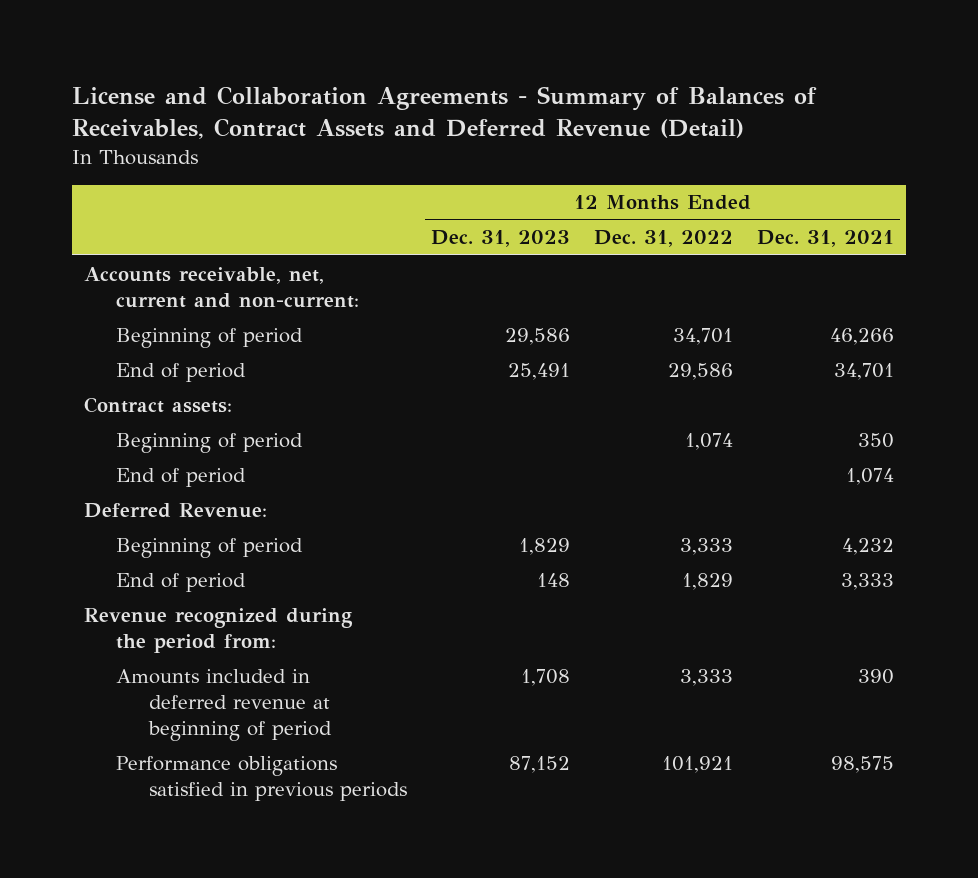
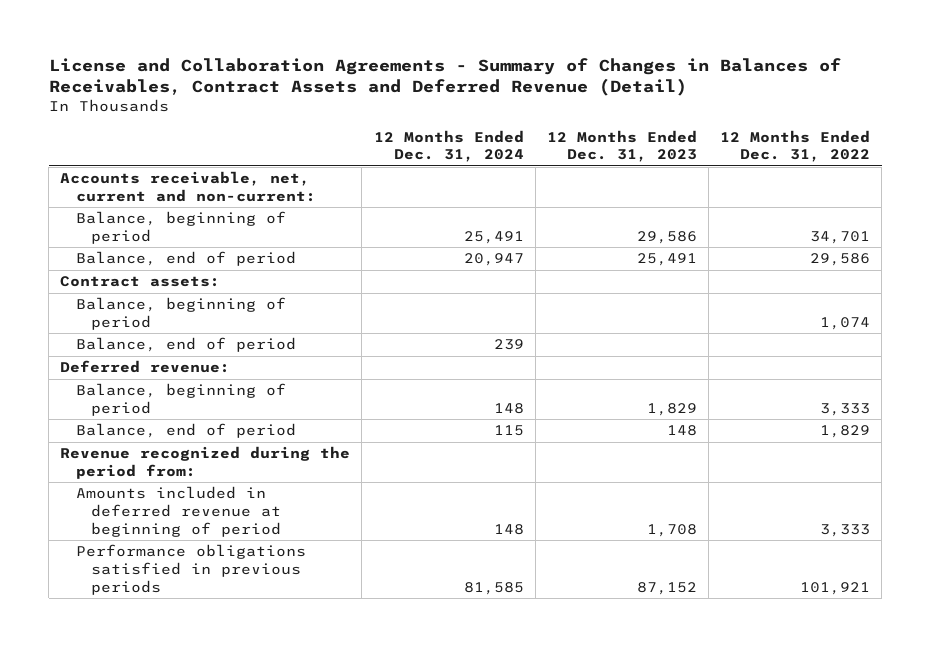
[71,85,817,140] License and Collaboration Agreements - Summary of Balances of Receivables, Contract Assets and Deferred Revenue (Detail) -> [48,57,841,97] License and Collaboration Agreements - Summary of Changes in Balances of Receivables, Contract Assets and Deferred Revenue (Detail)
[757,230,895,248] Dec. 31, 2021 -> none
none -> [373,129,524,163] 12 Months Ended Dec. 31, 2024
[116,327,304,348] Beginning of period -> [75,211,286,244] Balance, beginning of period
[116,362,247,382] End of period -> [75,251,296,267] Balance, end of period
[116,432,304,453] Beginning of period -> [75,297,286,330] Balance, beginning of period
[116,467,247,487] End of period -> [75,337,296,353] Balance, end of period
[83,502,267,518] Deferred Revenue: -> [60,360,231,374] Deferred revenue:
[116,537,304,558] Beginning of period -> [75,383,286,416] Balance, beginning of period
[116,572,247,592] End of period -> [75,423,296,439] Balance, end of period

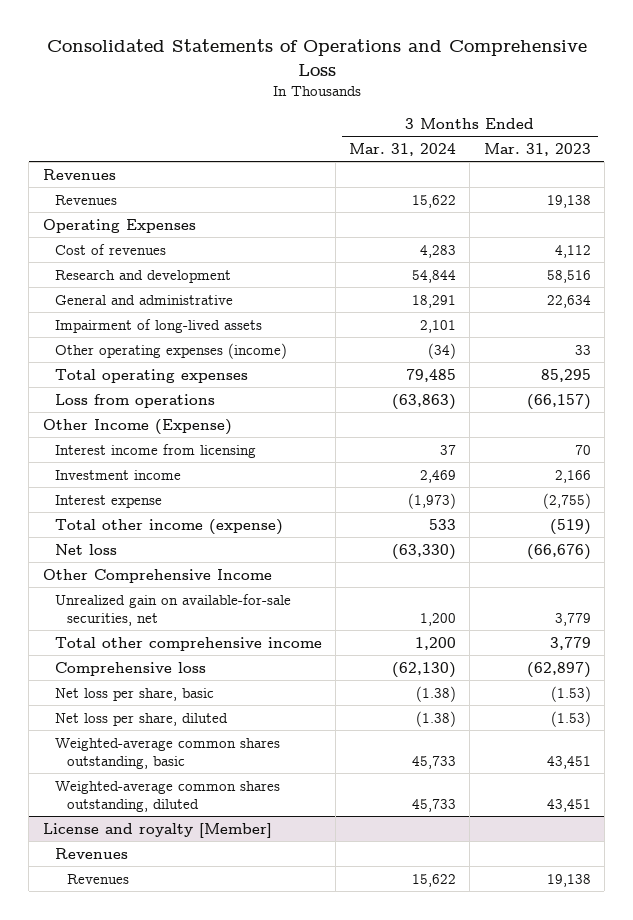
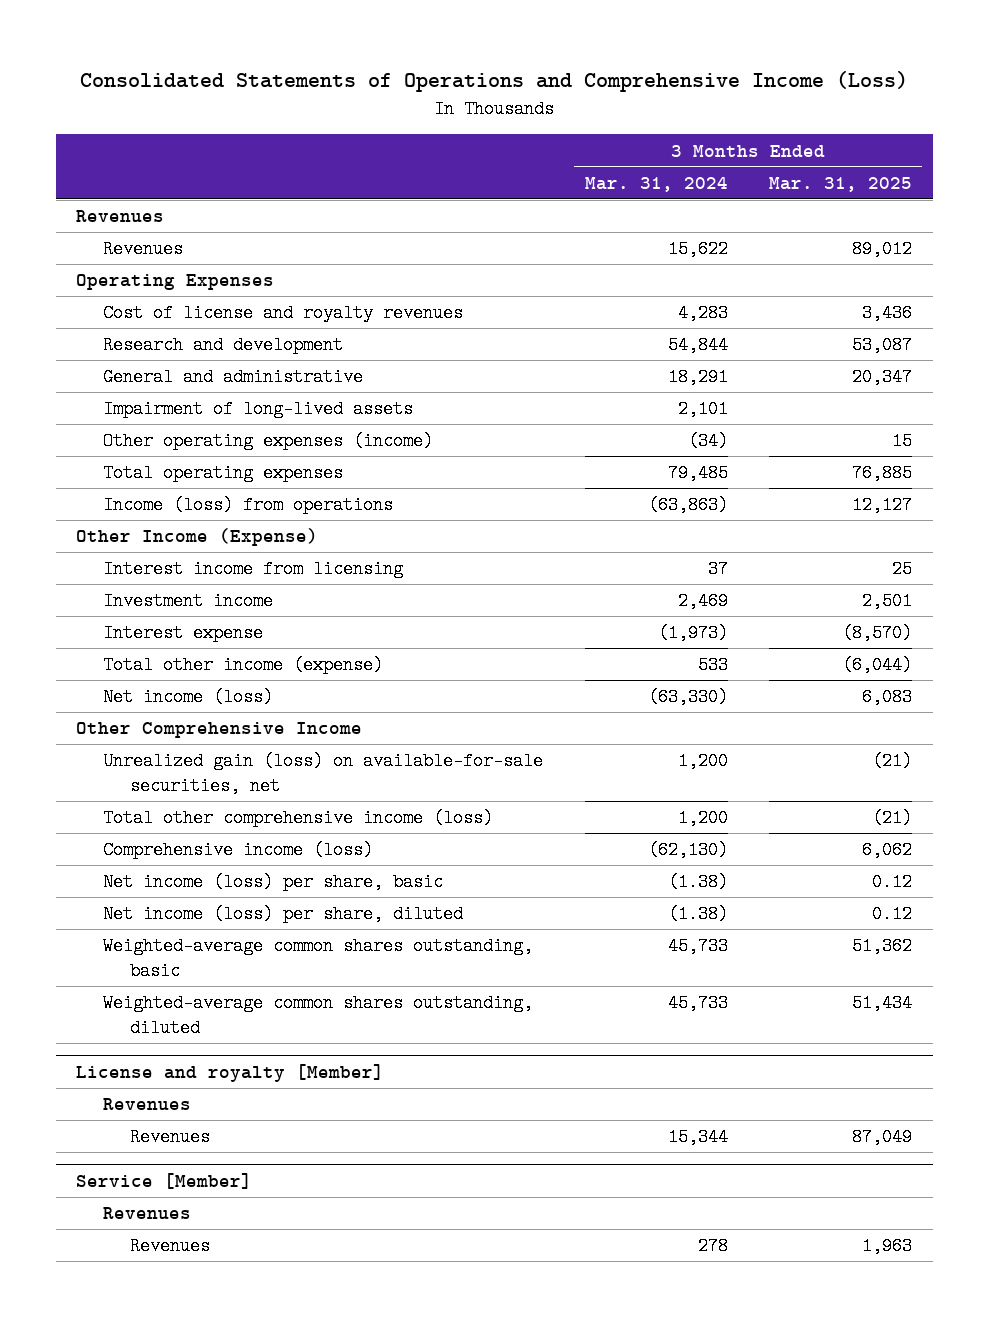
[46,39,587,76] Consolidated Statements of Operations and Comprehensive Loss -> [80,70,909,92] Consolidated Statements of Operations and Comprehensive Income (Loss)
[483,142,591,156] Mar. 31, 2023 -> none
none -> [769,176,913,192] Mar. 31, 2025
[54,243,166,255] Cost of revenues -> [103,304,464,323] Cost of license and royalty revenues
[54,393,215,408] Loss from operations -> [103,496,394,515] Income (loss) from operations
[54,543,117,555] Net loss -> [103,688,274,707] Net income (loss)
[54,593,291,626] Unrealized gain on available-for-sale securities, net -> [103,752,544,796] Unrealized gain (loss) on available-for-sale securities, net
[54,636,322,651] Total other comprehensive income -> [103,809,494,828] Total other comprehensive income (loss)
[54,661,206,676] Comprehensive loss -> [103,841,374,860] Comprehensive income (loss)
[54,687,214,701] Net loss per share, basic -> [103,873,444,892] Net income (loss) per share, basic
[54,712,228,726] Net loss per share, diluted -> [103,905,464,924] Net income (loss) per share, diluted
[412,873,457,887] 15,622 -> [667,1128,728,1147] 15,344
none -> [76,1172,253,1189] Service [Member]
none -> [103,1207,192,1220] Revenues
none -> [130,1237,211,1256] Revenues

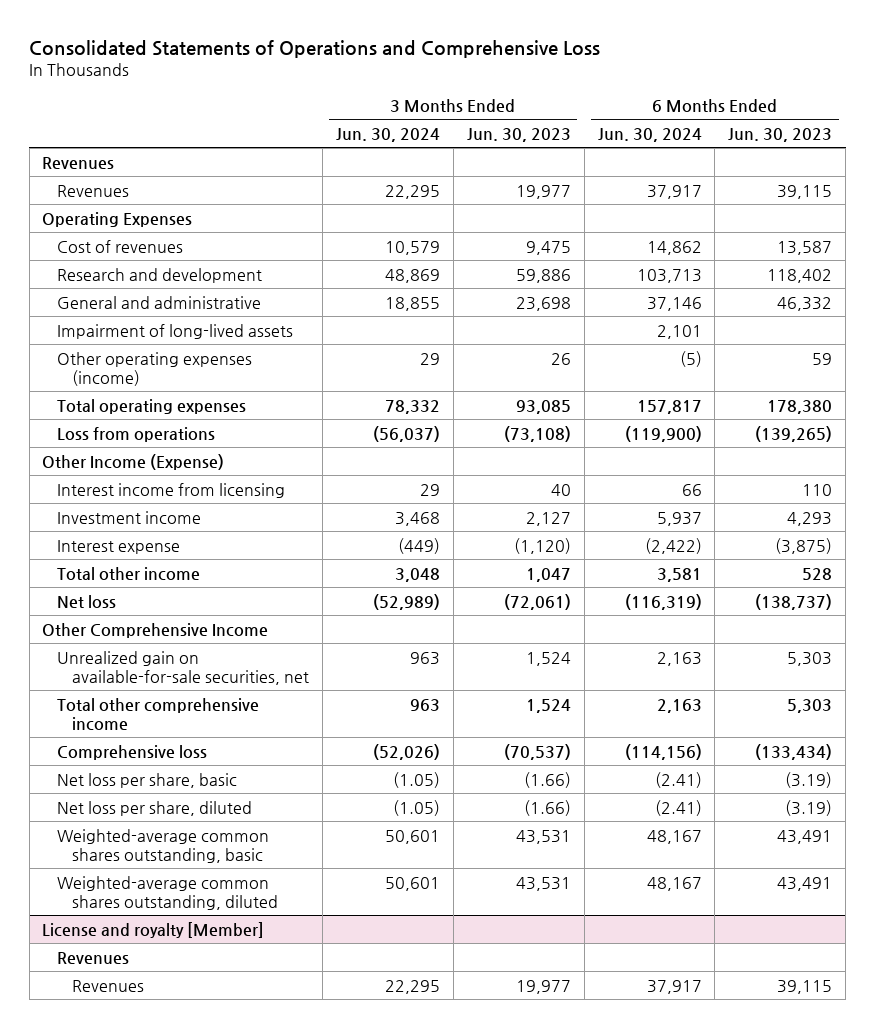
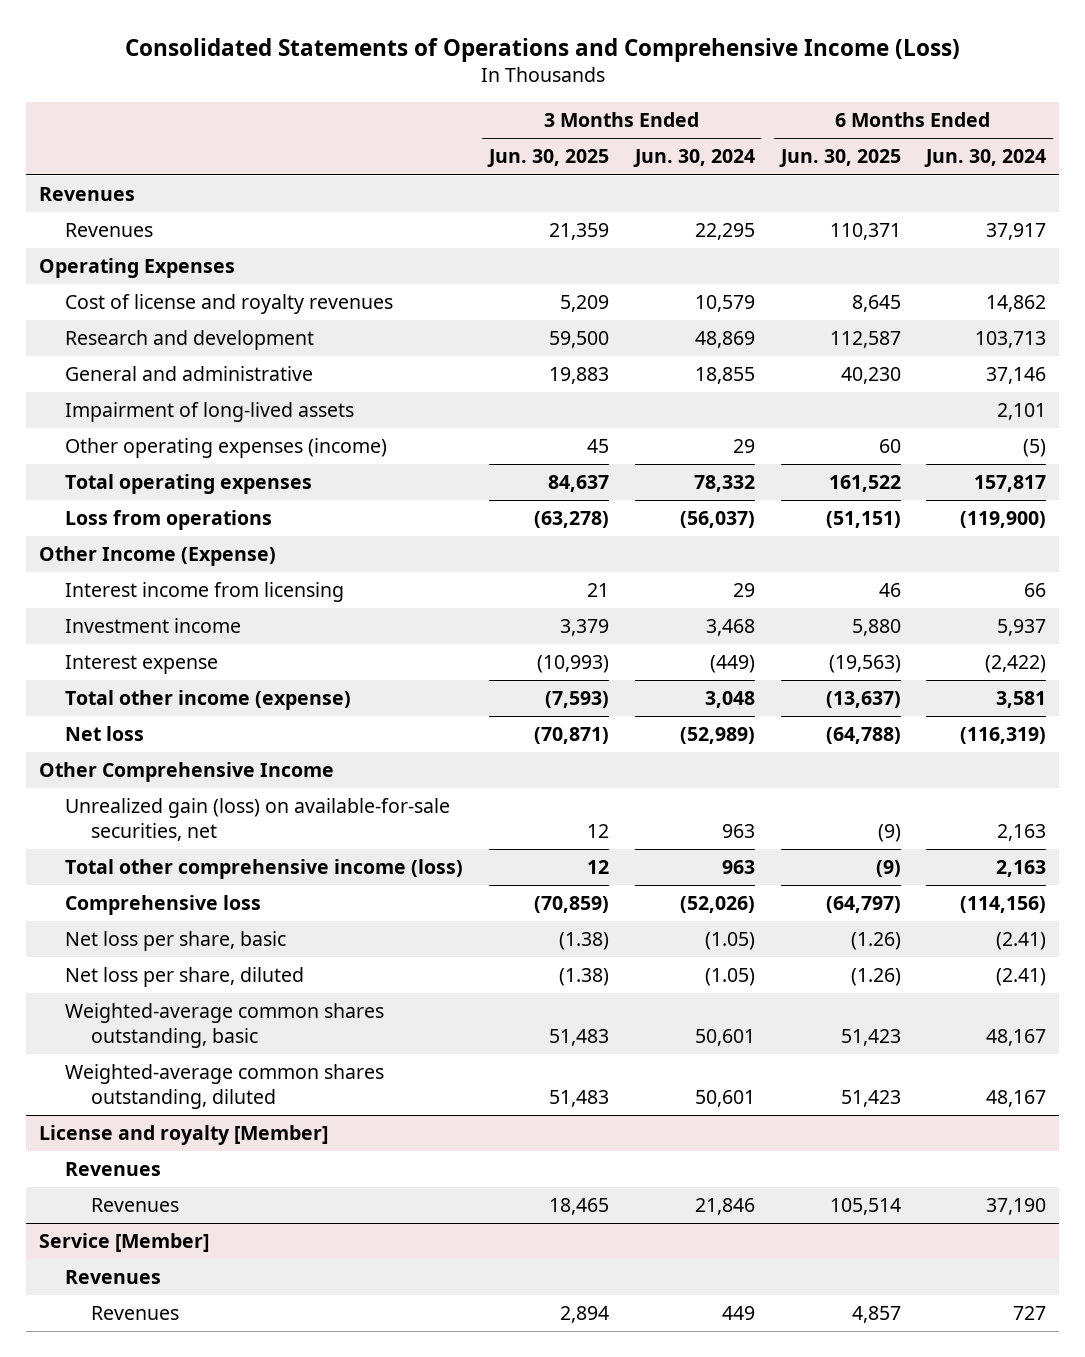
[29,39,601,58] Consolidated Statements of Operations and Comprehensive Loss -> [124,38,960,63] Consolidated Statements of Operations and Comprehensive Income (Loss)
[466,127,571,142] Jun. 30, 2023 -> none
[728,127,833,142] Jun. 30, 2023 -> none
none -> [486,149,609,168] Jun. 30, 2025
none -> [778,149,901,168] Jun. 30, 2025
[57,239,184,253] Cost of revenues -> [64,294,393,315] Cost of license and royalty revenues
[57,566,201,581] Total other income -> [64,690,351,711] Total other income (expense)
[57,650,310,685] Unrealized gain on available-for-sale securities, net -> [64,798,450,841] Unrealized gain (loss) on available-for-sale securities, net
[57,697,260,731] Total other comprehensive income -> [64,859,463,880] Total other comprehensive income (loss)
[384,979,440,994] 22,295 -> [694,1198,755,1216] 21,846
[646,979,702,994] 37,917 -> [986,1198,1047,1216] 37,190
none -> [38,1233,209,1253] Service [Member]
none -> [64,1270,161,1285] Revenues
none -> [90,1306,179,1321] Revenues

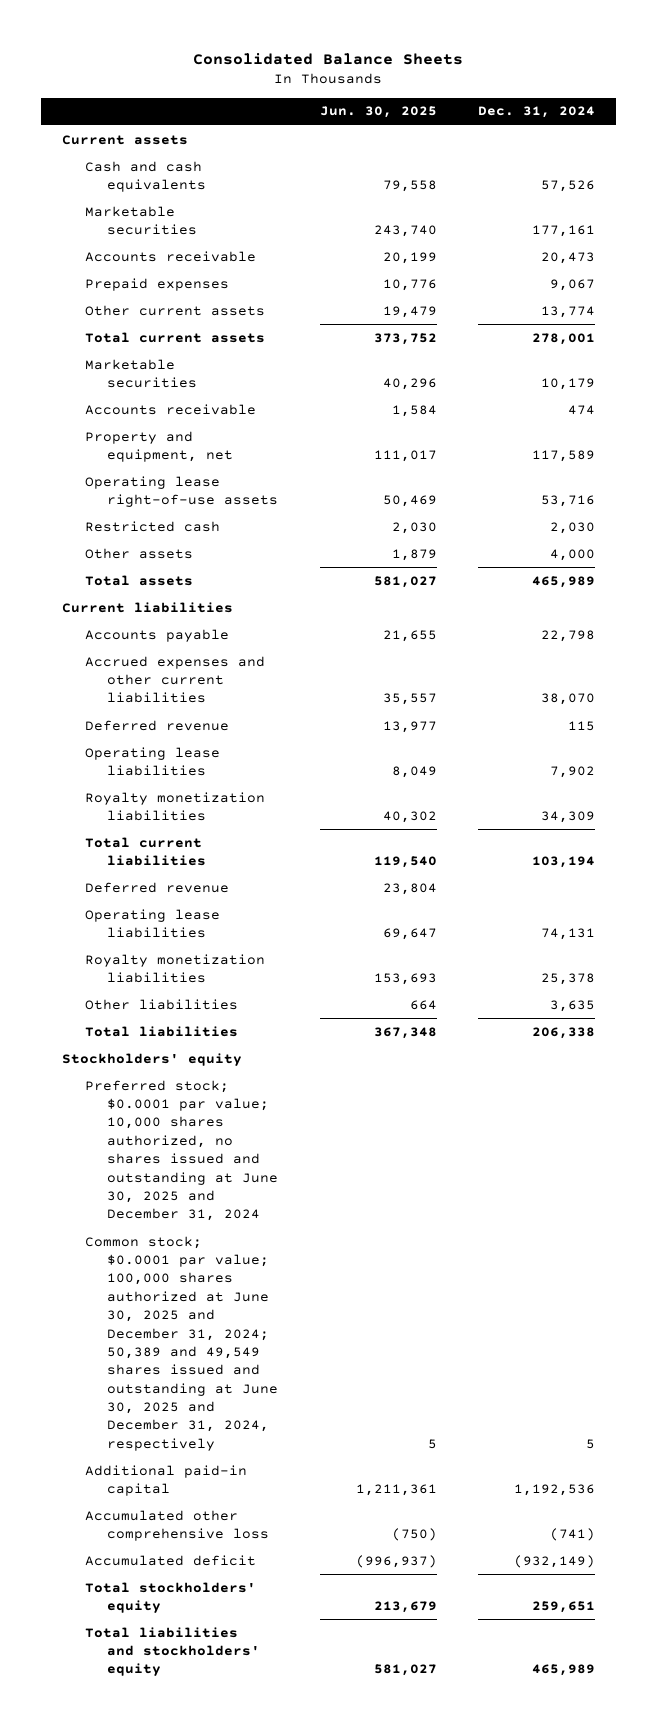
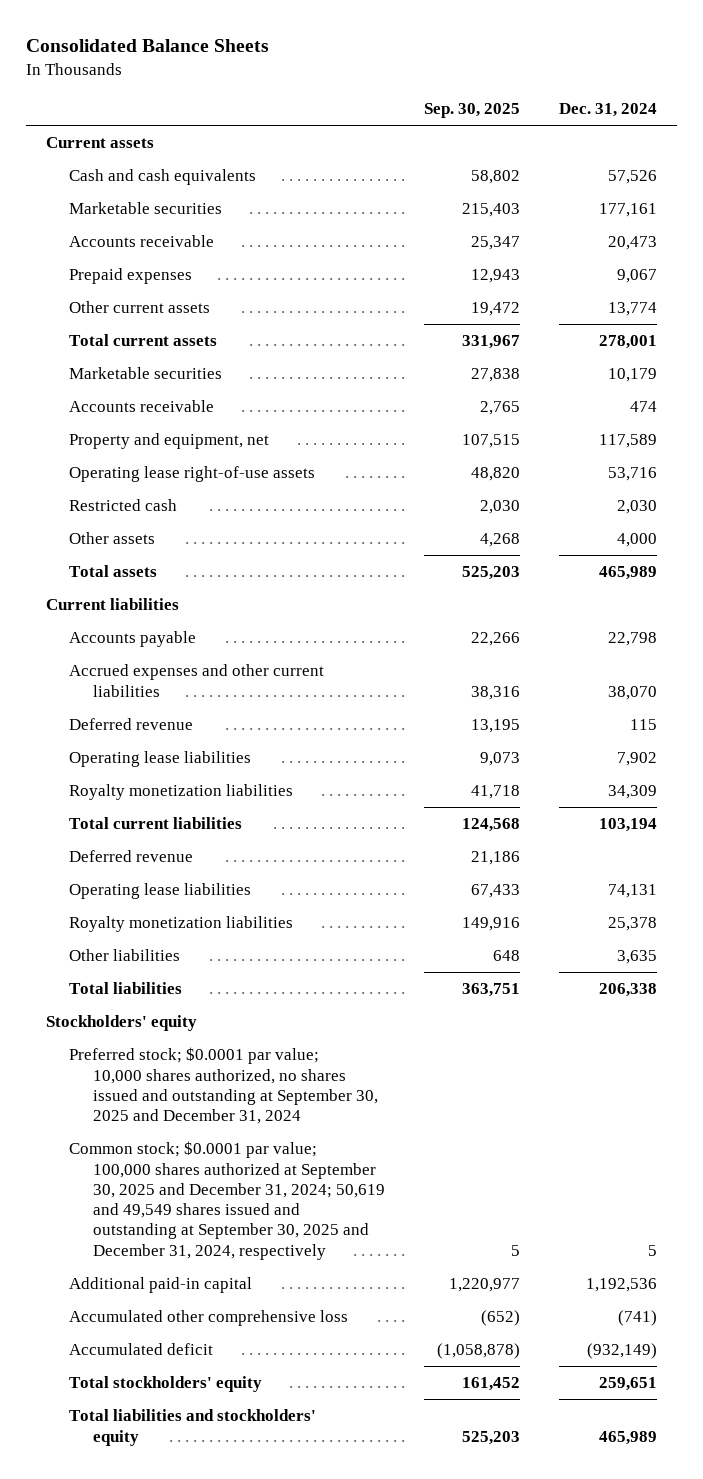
[319,106,437,119] Jun. 30, 2025 -> none
none -> [424,103,521,119] Sep. 30, 2025
[84,1079,279,1222] Preferred stock; $0.0001 par value; 10,000 shares authorized, no shares issued and outstanding at June 30, 2025 and December 31, 2024 -> [69,1047,379,1125] Preferred stock; $0.0001 par value; 10,000 shares authorized, no shares issued and outstanding at September 30, 2025 and December 31, 2024
[84,1235,279,1451] Common stock; $0.0001 par value; 100,000 shares authorized at June 30, 2025 and December 31, 2024; 50,389 and 49,549 shares issued and outstanding at June 30, 2025 and December 31, 2024, respectively -> [69,1141,386,1260] Common stock; $0.0001 par value; 100,000 shares authorized at September 30, 2025 and December 31, 2024; 50,619 and 49,549 shares issued and outstanding at September 30, 2025 and December 31, 2024, respectively

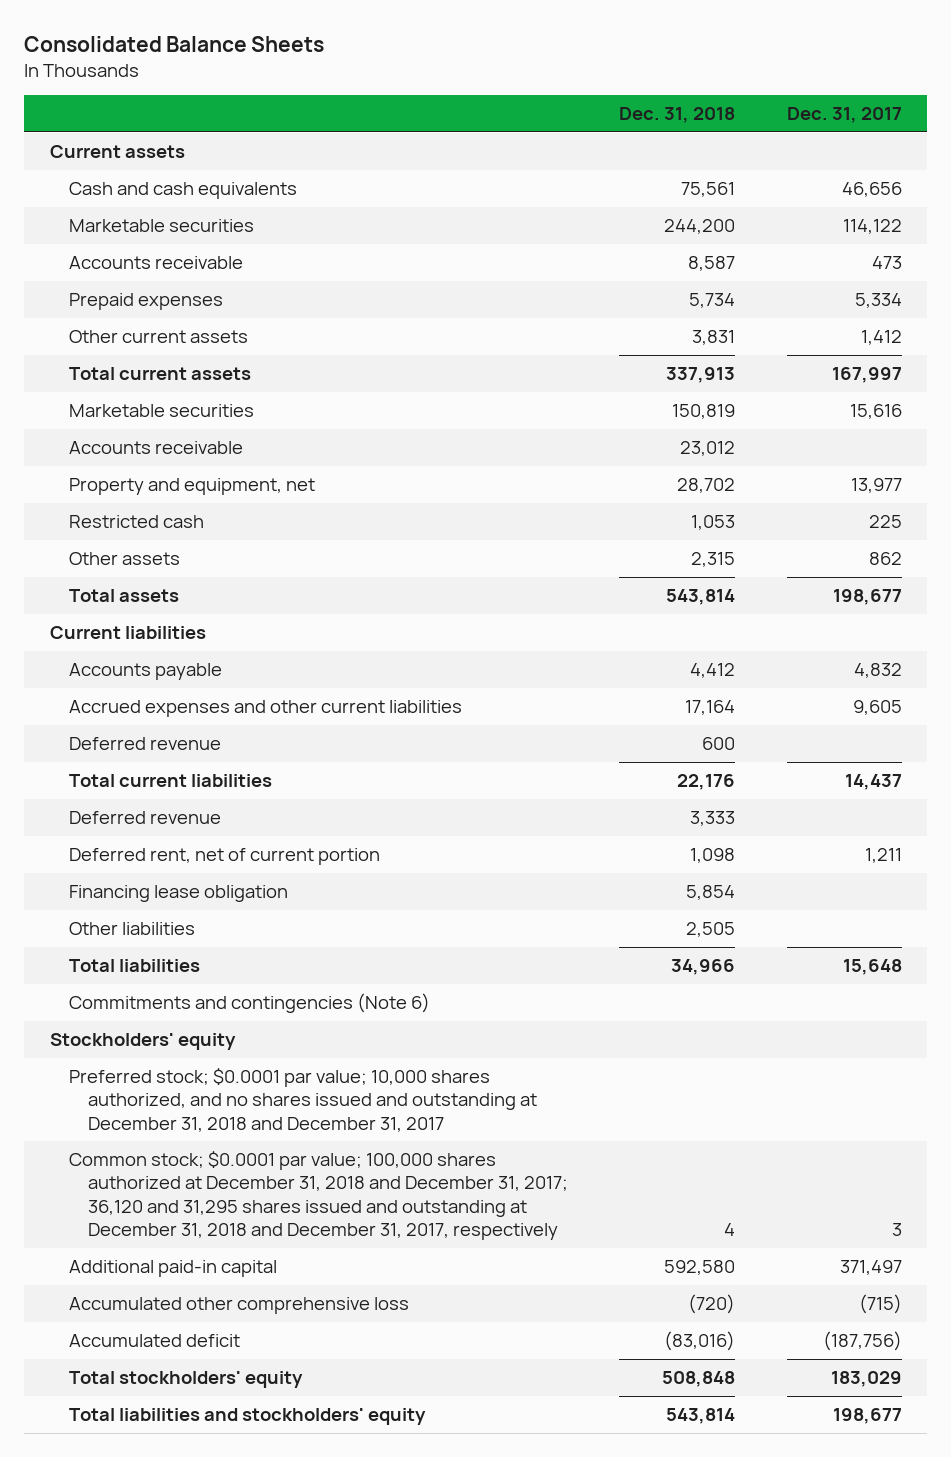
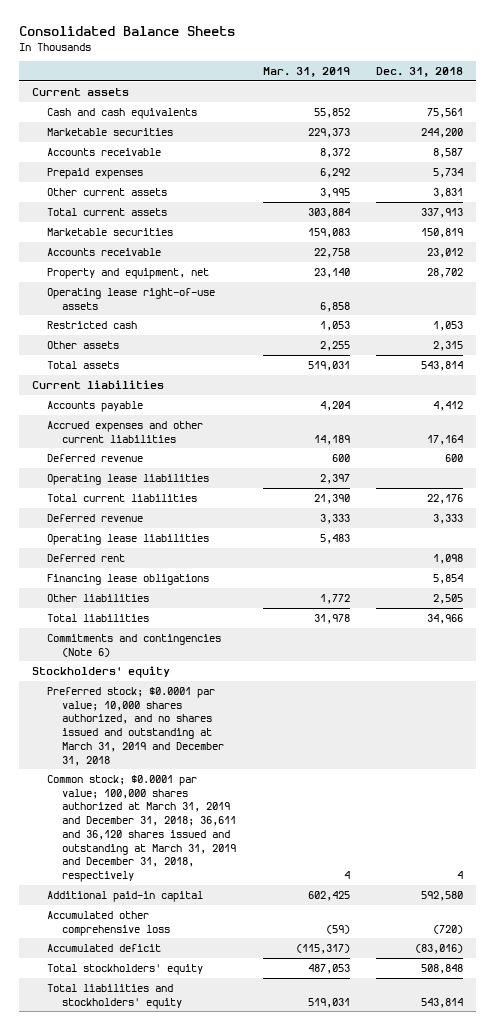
[786,107,902,124] Dec. 31, 2017 -> none
none -> [262,67,350,78] Mar. 31, 2019
none -> [47,287,216,310] Operating lease right-of-use assets
none -> [47,473,210,485] Operating lease liabilities
none -> [47,533,210,545] Operating lease liabilities
[68,847,380,865] Deferred rent, net of current portion -> [47,553,126,562] Deferred rent
[68,884,288,902] Financing lease obligation -> [47,573,210,585] Financing lease obligations
[68,1067,537,1132] Preferred stock; $0.0001 par value; 10,000 shares authorized, and no shares issued and outstanding at December 31, 2018 and December 31, 2017 -> [47,686,225,766] Preferred stock; $0.0001 par value; 10,000 shares authorized, and no shares issued and outstanding at March 31, 2019 and December 31, 2018
[68,1150,568,1240] Common stock; $0.0001 par value; 100,000 shares authorized at December 31, 2018 and December 31, 2017; 36,120 and 31,295 shares issued and outstanding at December 31, 2018 and December 31, 2017, respectively -> [47,774,237,883] Common stock; $0.0001 par value; 100,000 shares authorized at March 31, 2019 and December 31, 2018; 36,611 and 36,120 shares issued and outstanding at March 31, 2019 and December 31, 2018, respectively

